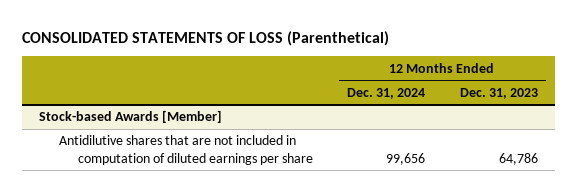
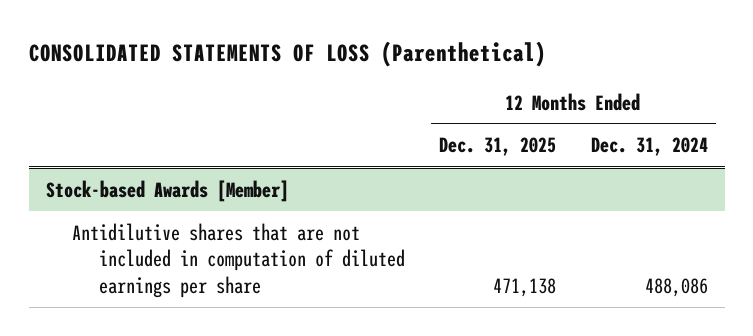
[459,87,538,99] Dec. 31, 2023 -> none
none -> [439,137,557,157] Dec. 31, 2025
[386,152,426,165] 99,656 -> [644,277,708,297] 488,086

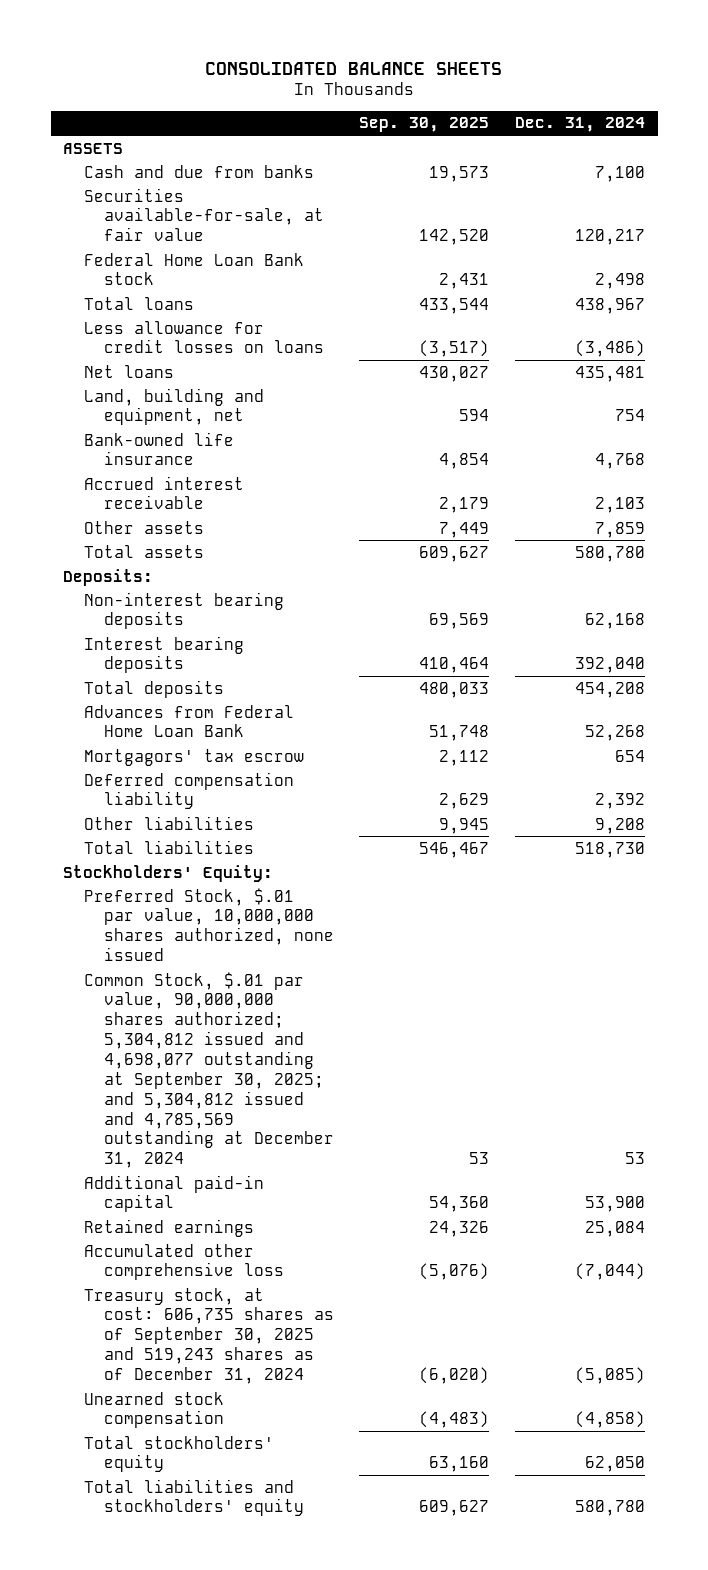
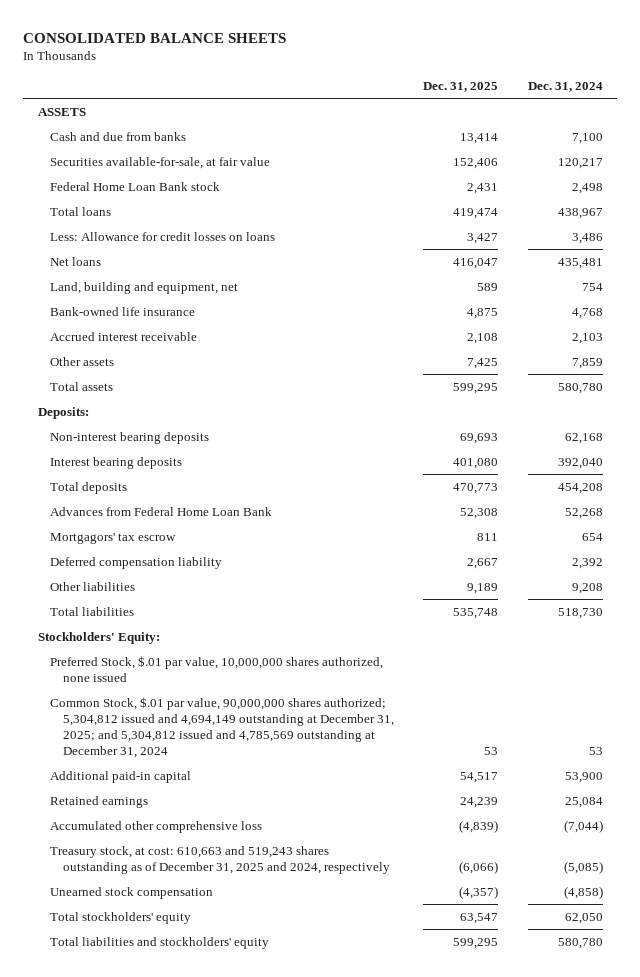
[359,117,490,133] Sep. 30, 2025 -> none
none -> [423,81,499,92] Dec. 31, 2025
[83,320,324,354] Less allowance for credit losses on loans -> [50,231,276,241] Less: Allowance for credit losses on loans
[575,340,646,358] (3,486) -> [571,232,603,244] 3,486
[83,971,334,1169] Common Stock, $.01 par value, 90,000,000 shares authorized; 5,304,812 issued and 4,698,077 outstanding at September 30, 2025; and 5,304,812 issued and 4,785,569 outstanding at December 31, 2024 -> [50,696,394,758] Common Stock, $.01 par value, 90,000,000 shares authorized; 5,304,812 issued and 4,694,149 outstanding at December 31, 2025; and 5,304,812 issued and 4,785,569 outstanding at December 31, 2024
[83,1287,334,1385] Treasury stock, at cost: 606,735 shares as of September 30, 2025 and 519,243 shares as of December 31, 2024 -> [50,845,390,874] Treasury stock, at cost: 610,663 and 519,243 shares outstanding as of December 31, 2025 and 2024, respectively

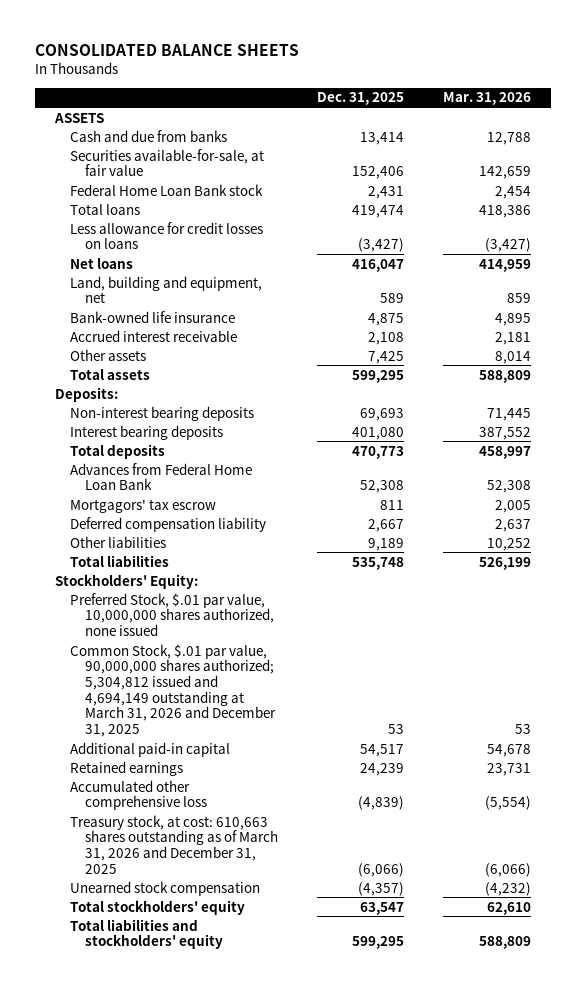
[527,81,603,92] Dec. 31, 2024 -> none
none -> [443,92,532,106] Mar. 31, 2026
[50,231,276,241] Less: Allowance for credit losses on loans -> [69,221,263,250] Less allowance for credit losses on loans
[467,232,499,244] 3,427 -> [358,238,405,253] (3,427)
[50,696,394,758] Common Stock, $.01 par value, 90,000,000 shares authorized; 5,304,812 issued and 4,694,149 outstanding at December 31, 2025; and 5,304,812 issued and 4,785,569 outstanding at December 31, 2024 -> [69,643,277,738] Common Stock, $.01 par value, 90,000,000 shares authorized; 5,304,812 issued and 4,694,149 outstanding at March 31, 2026 and December 31, 2025
[50,845,390,874] Treasury stock, at cost: 610,663 and 519,243 shares outstanding as of December 31, 2025 and 2024, respectively -> [69,814,279,874] Treasury stock, at cost: 610,663 shares outstanding as of March 31, 2026 and December 31, 2025

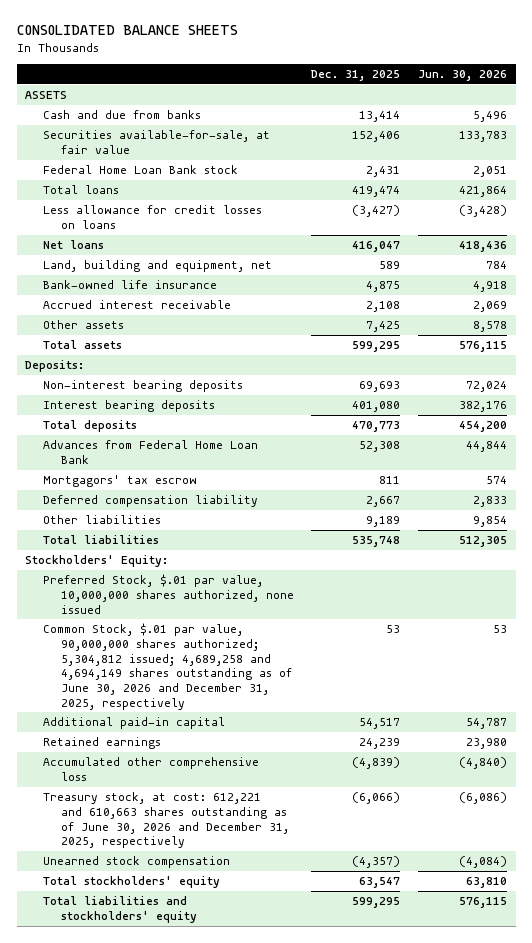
[443,92,532,106] Mar. 31, 2026 -> none
none -> [417,69,507,81] Jun. 30, 2026
[69,643,277,738] Common Stock, $.01 par value, 90,000,000 shares authorized; 5,304,812 issued and 4,694,149 outstanding at March 31, 2026 and December 31, 2025 -> [43,623,292,710] Common Stock, $.01 par value, 90,000,000 shares authorized; 5,304,812 issued; 4,689,258 and 4,694,149 shares outstanding as of June 30, 2026 and December 31, 2025, respectively
[69,814,279,874] Treasury stock, at cost: 610,663 shares outstanding as of March 31, 2026 and December 31, 2025 -> [43,792,289,849] Treasury stock, at cost: 612,221 and 610,663 shares outstanding as of June 30, 2026 and December 31, 2025, respectively

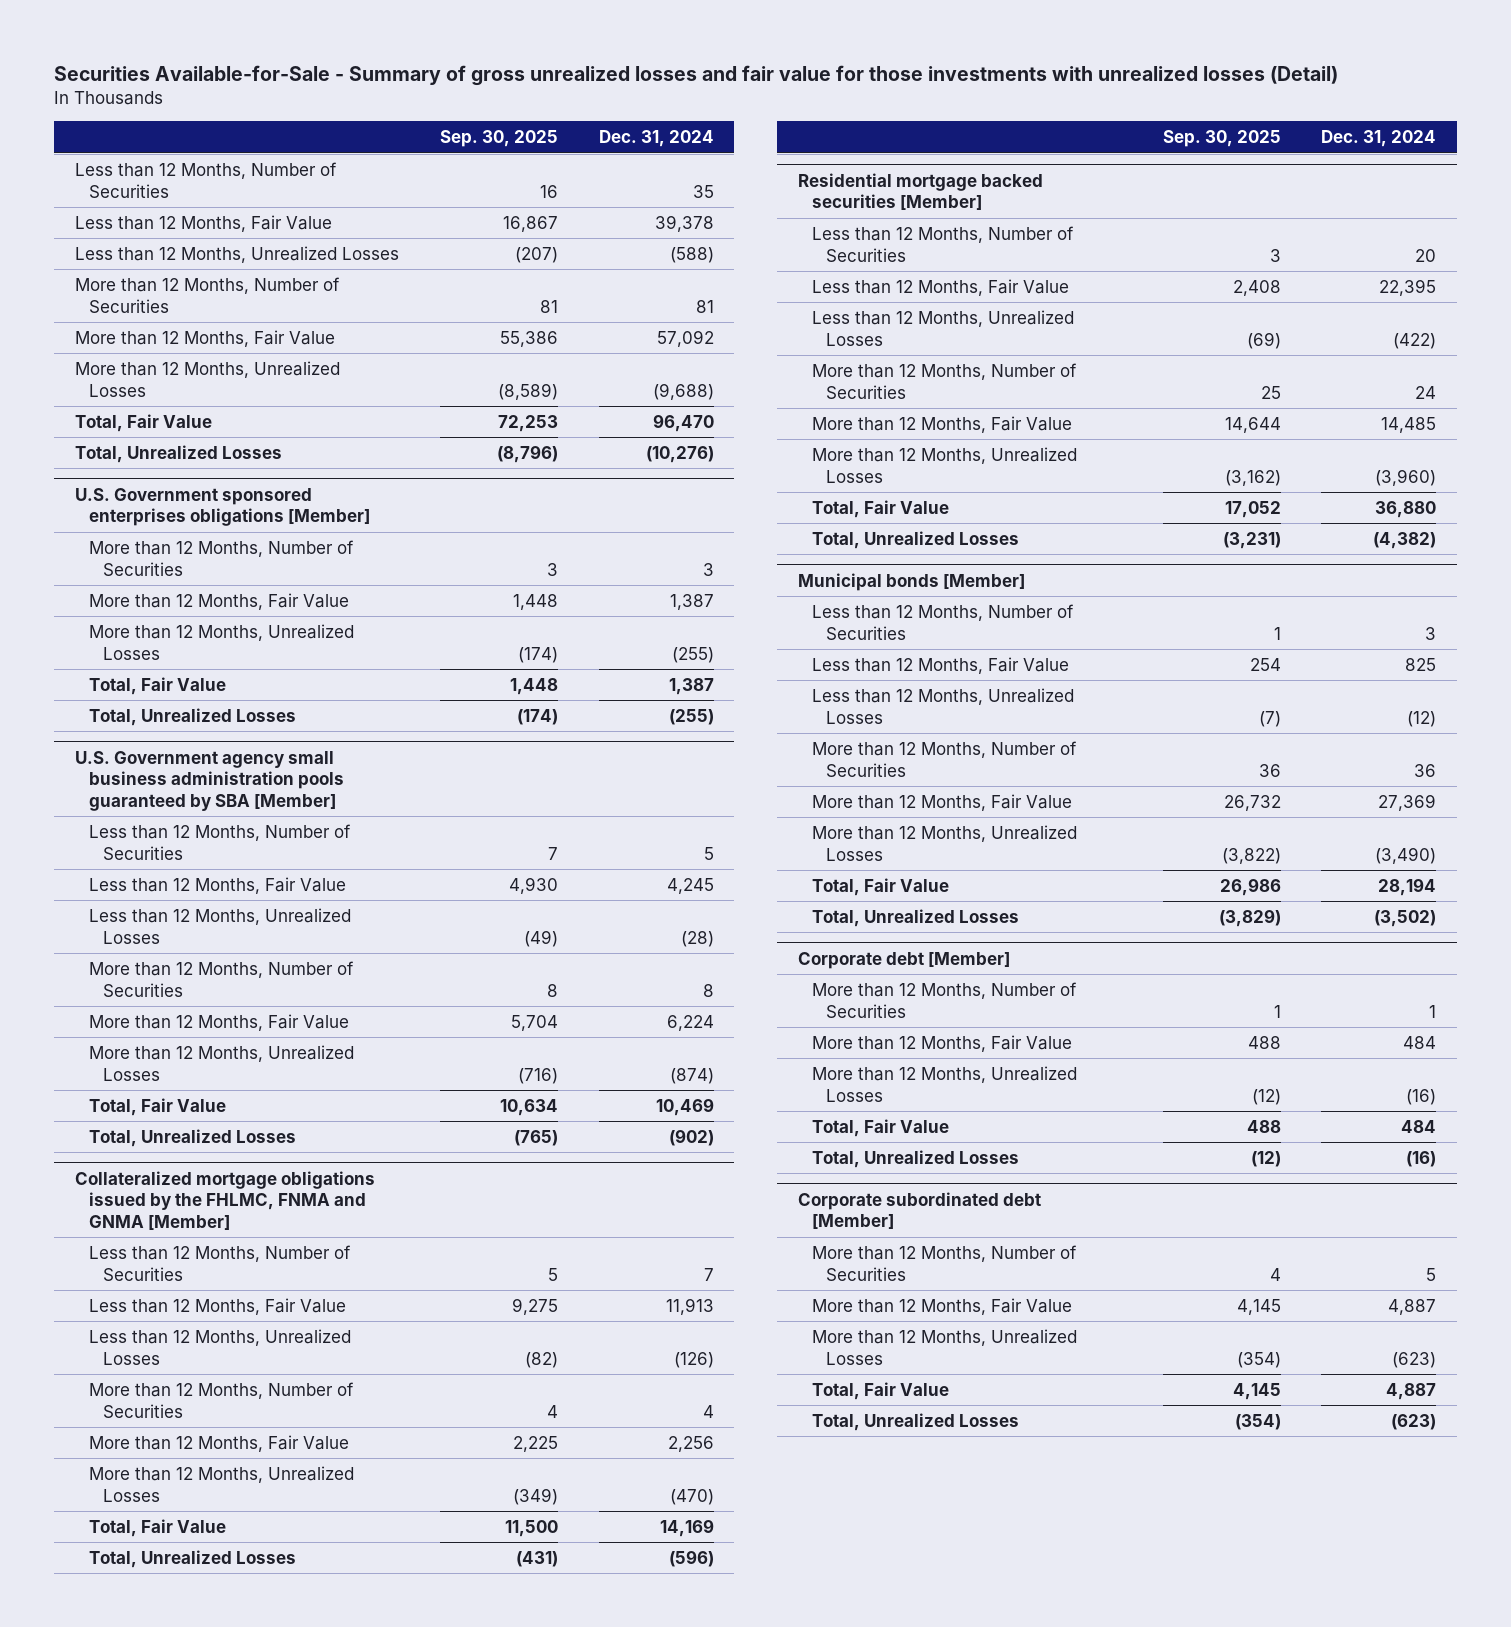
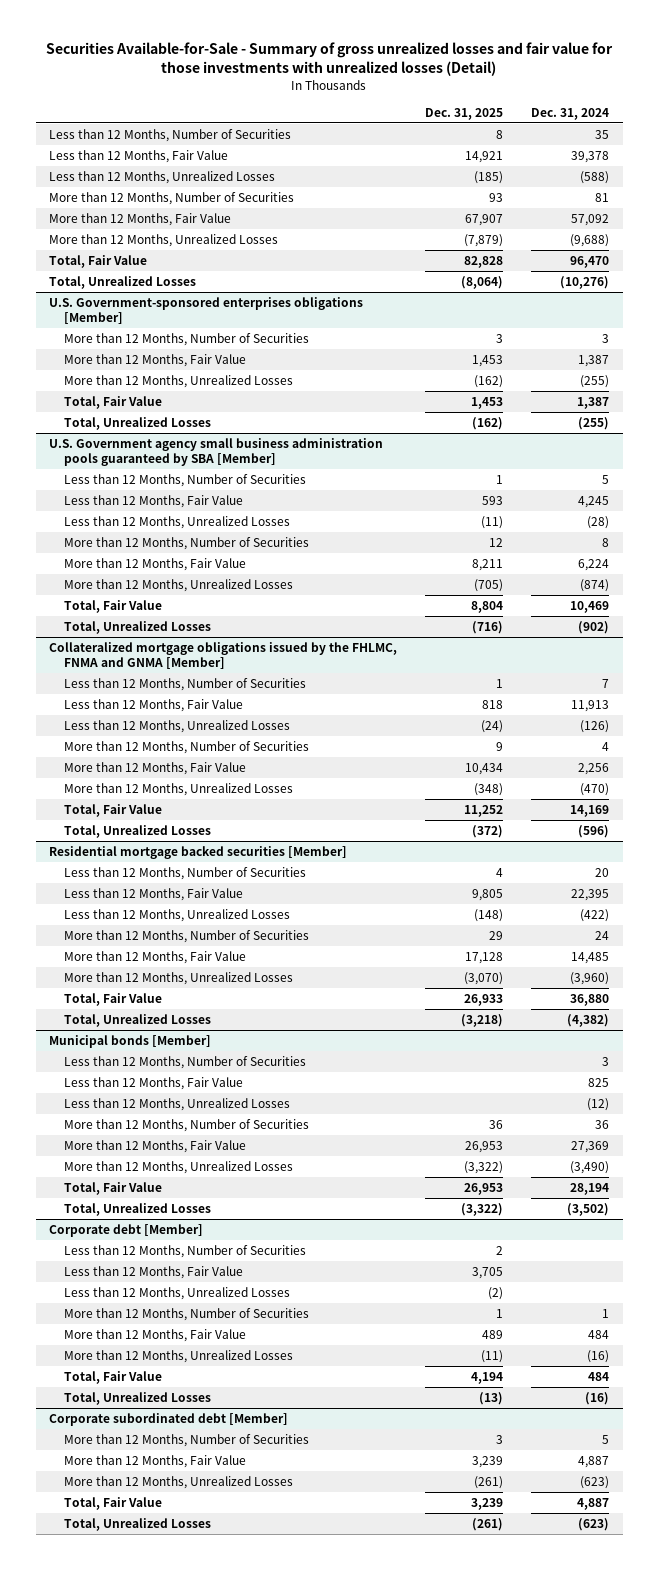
[439,130,558,148] Sep. 30, 2025 -> none
none -> [425,107,504,120] Dec. 31, 2025
[74,487,370,527] U.S. Government sponsored enterprises obligations [Member] -> [49,296,364,325] U.S. Government-sponsored enterprises obligations [Member]
none -> [63,1244,306,1258] Less than 12 Months, Number of Securities
none -> [63,1265,243,1279] Less than 12 Months, Fair Value
none -> [63,1286,290,1300] Less than 12 Months, Unrealized Losses

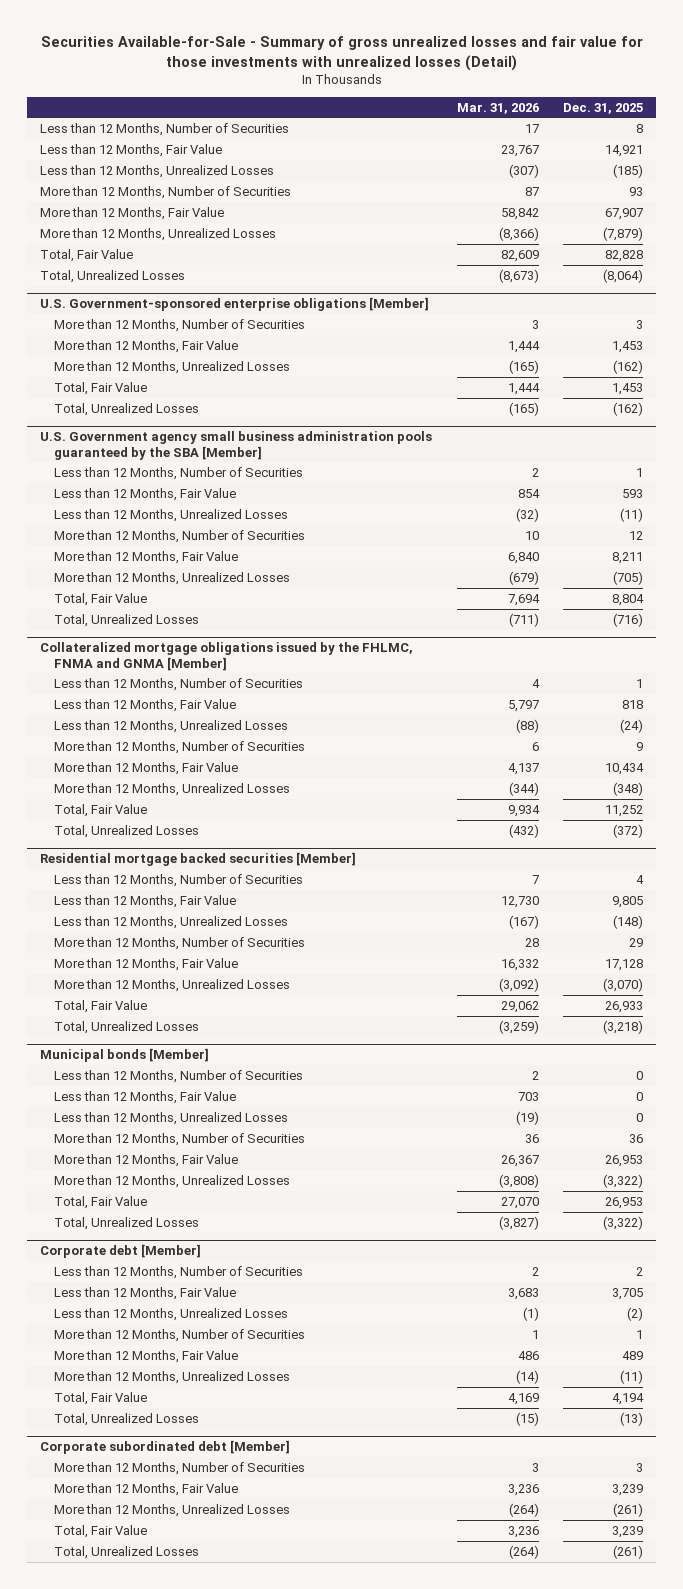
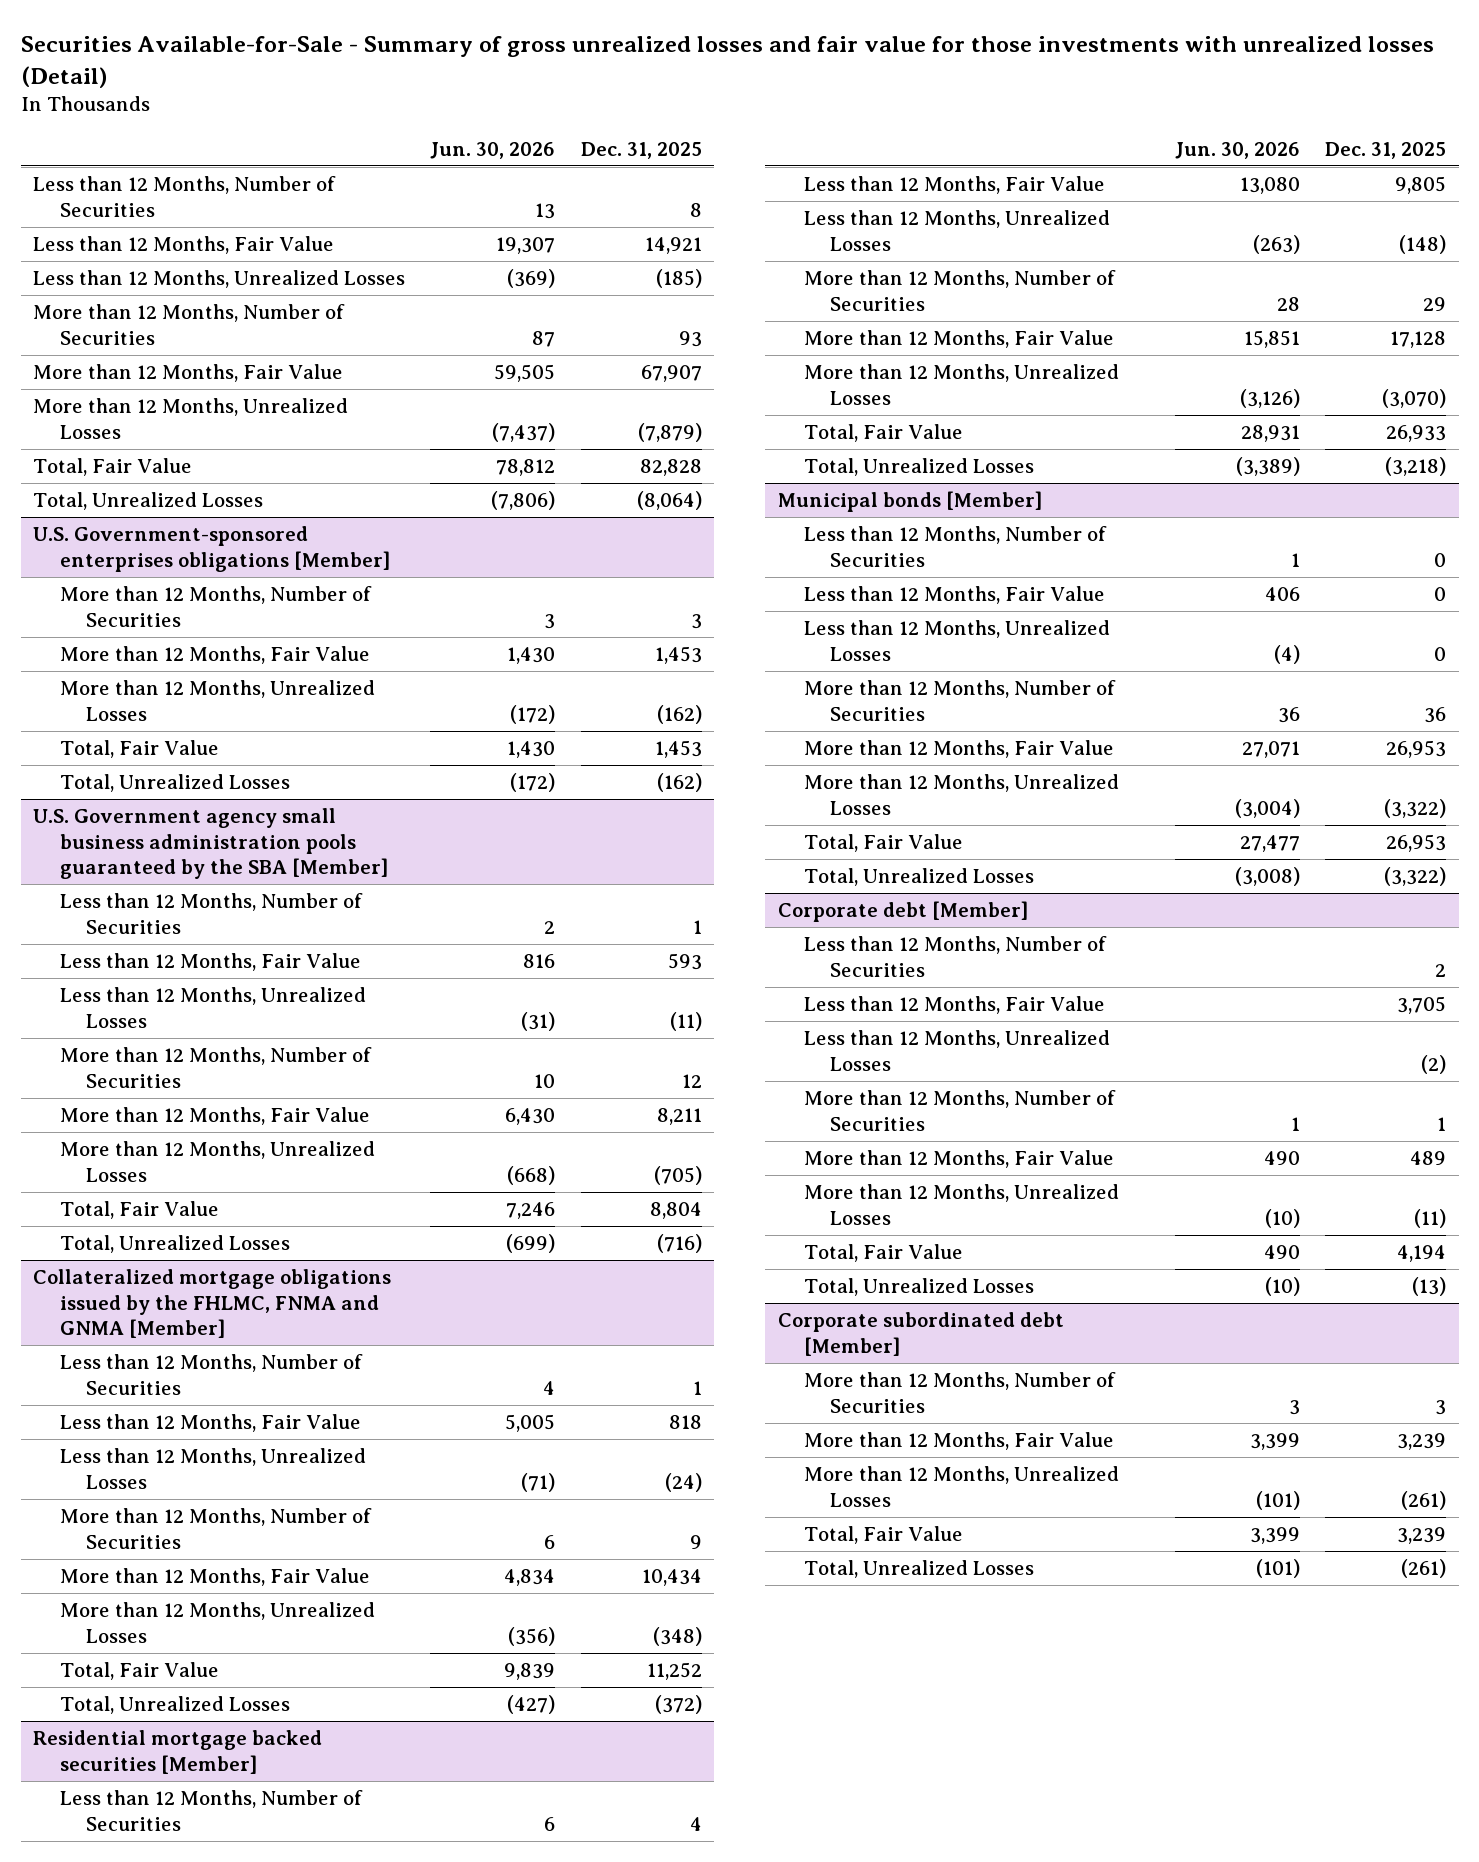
[456,102,539,114] Mar. 31, 2026 -> none
none -> [430,141,556,159] Jun. 30, 2026
[39,297,429,312] U.S. Government-sponsored enterprise obligations [Member] -> [33,526,390,572] U.S. Government-sponsored enterprises obligations [Member]

